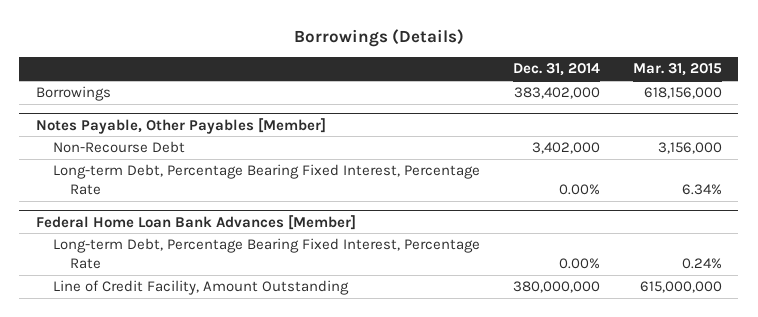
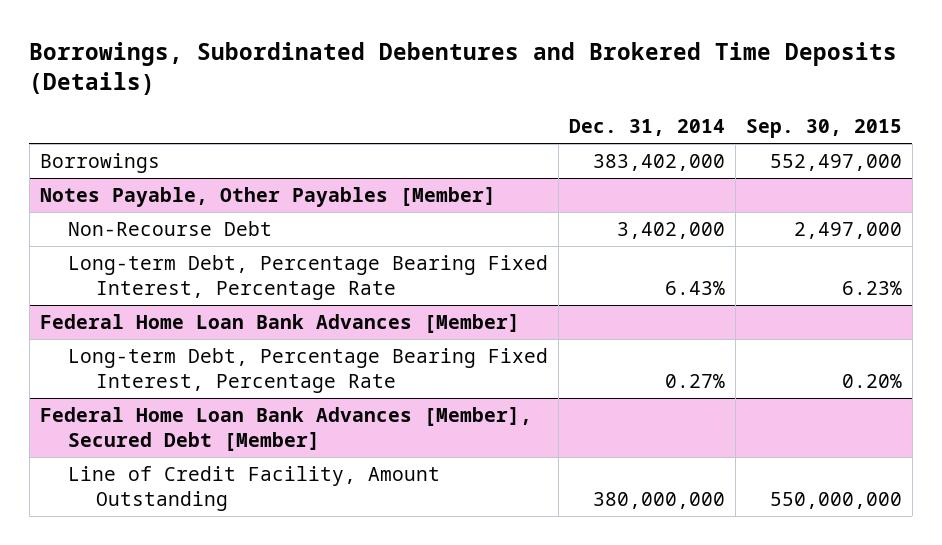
[293,29,464,48] Borrowings (Details) -> [29,41,898,95] Borrowings, Subordinated Debentures and Brokered Time Deposits (Details)
[632,63,722,77] Mar. 31, 2015 -> none
none -> [745,119,902,139] Sep. 30, 2015
[558,183,600,195] 0.00% -> [664,280,725,295] 6.43%
[558,257,600,269] 0.00% -> [664,373,725,388] 0.27%
none -> [39,407,532,451] Federal Home Loan Bank Advances [Member], Secured Debt [Member]

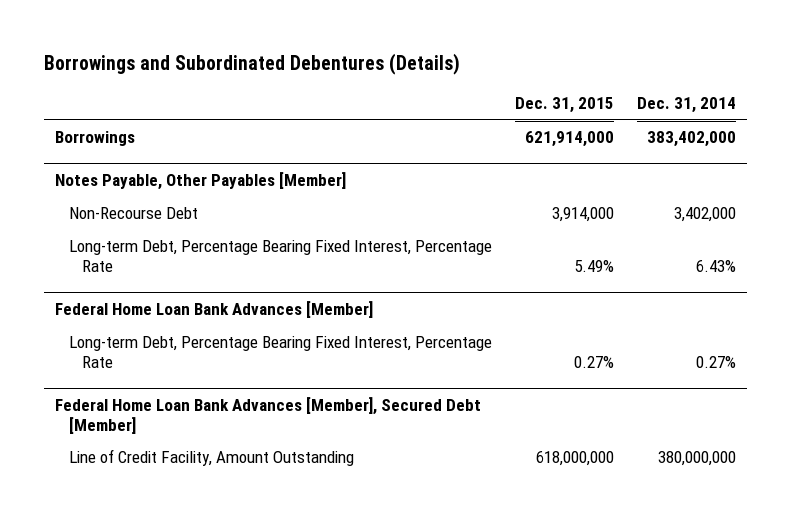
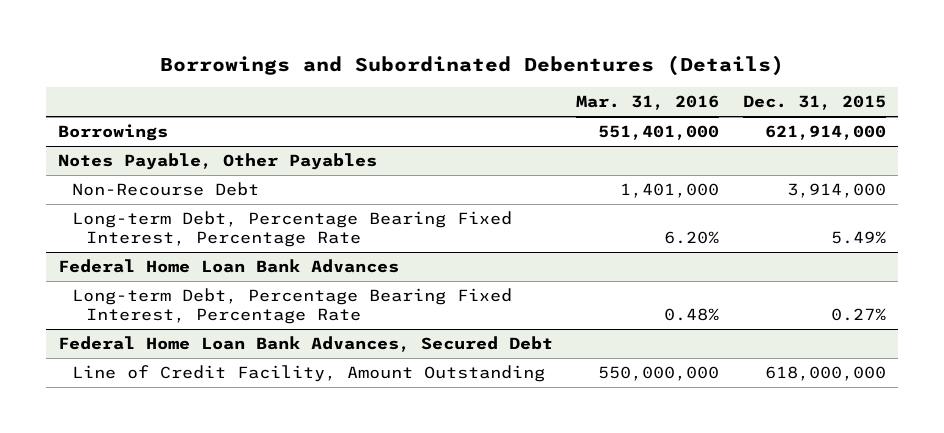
[636,97,736,114] Dec. 31, 2014 -> none
none -> [576,95,720,111] Mar. 31, 2016
[55,172,347,191] Notes Payable, Other Payables [Member] -> [57,153,377,171] Notes Payable, Other Payables
[55,301,374,319] Federal Home Loan Bank Advances [Member] -> [57,259,399,274] Federal Home Loan Bank Advances
[55,397,482,435] Federal Home Loan Bank Advances [Member], Secured Debt [Member] -> [57,336,553,353] Federal Home Loan Bank Advances, Secured Debt

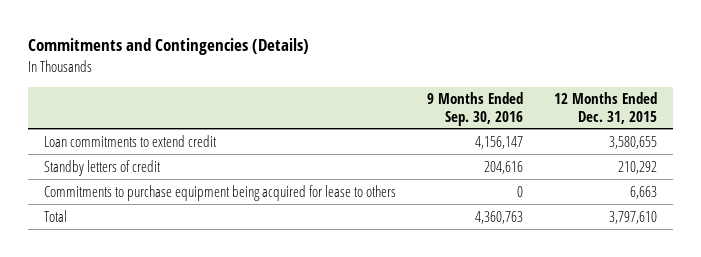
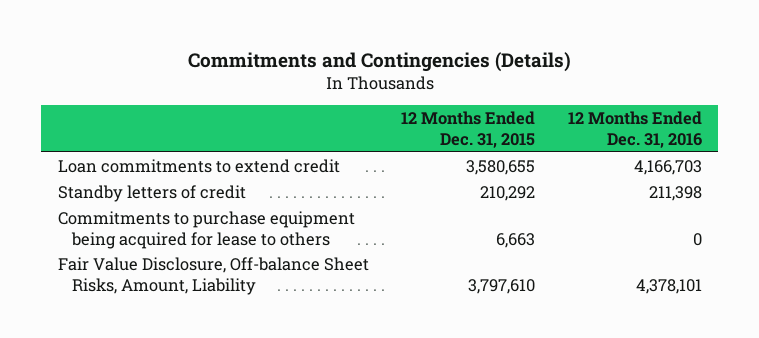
[426,92,523,126] 9 Months Ended Sep. 30, 2016 -> none
none -> [567,110,702,148] 12 Months Ended Dec. 31, 2016
[43,209,67,222] Total -> [57,256,369,295] Fair Value Disclosure, Off-balance Sheet Risks, Amount, Liability

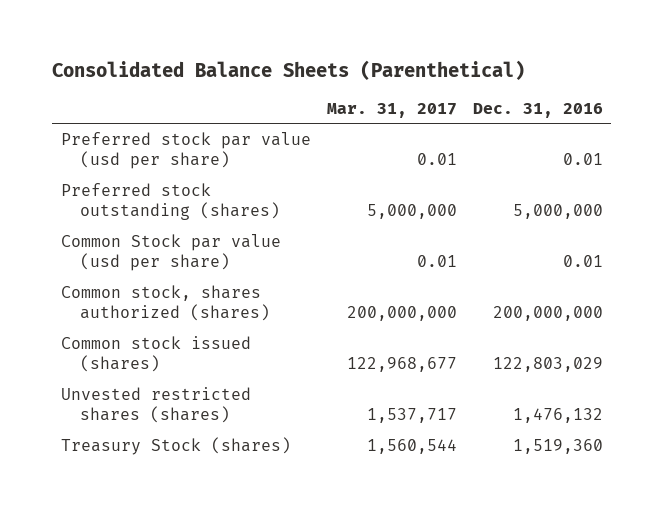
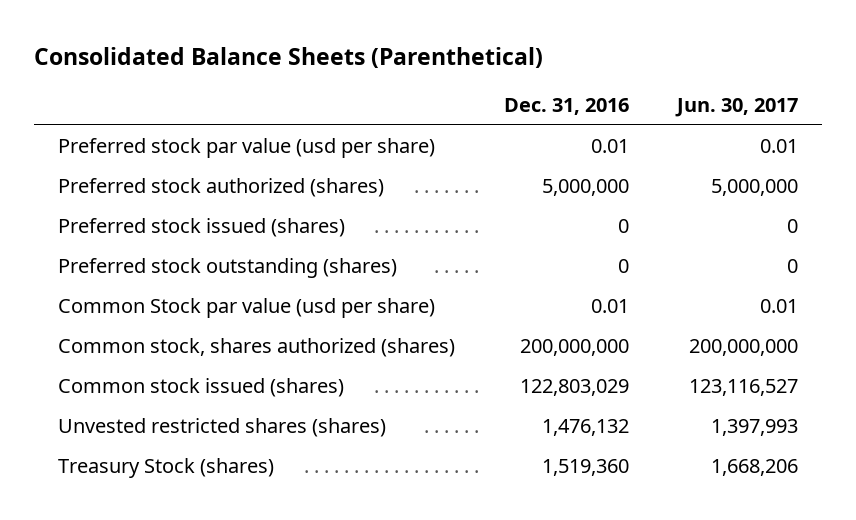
[326,102,457,118] Mar. 31, 2017 -> none
none -> [675,98,799,118] Jun. 30, 2017
none -> [58,178,385,198] Preferred stock authorized (shares)
none -> [58,218,346,238] Preferred stock issued (shares)
[513,204,604,220] 5,000,000 -> [617,259,629,274] 0

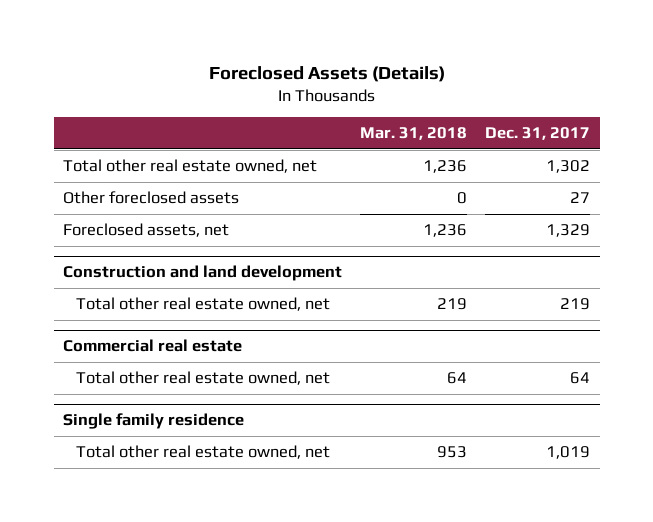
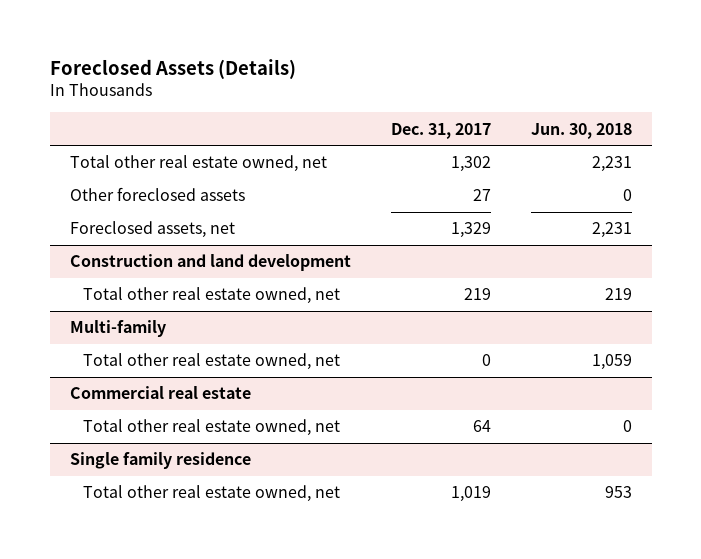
[360,127,468,141] Mar. 31, 2018 -> none
none -> [530,122,632,139] Jun. 30, 2018
none -> [69,320,166,338] Multi-family
none -> [83,353,341,371] Total other real estate owned, net

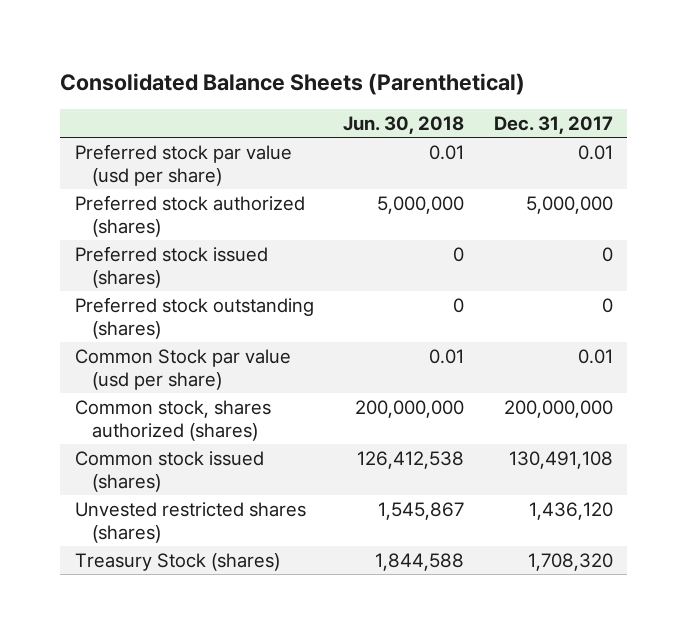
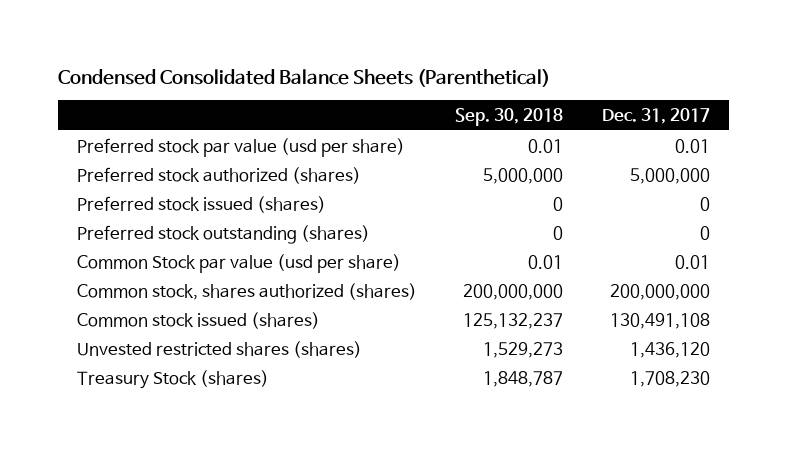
[60,72,526,95] Consolidated Balance Sheets (Parenthetical) -> [57,68,550,87] Condensed Consolidated Balance Sheets (Parenthetical)
[343,115,465,134] Jun. 30, 2018 -> none
none -> [455,107,564,126] Sep. 30, 2018
[527,553,613,572] 1,708,320 -> [629,370,710,387] 1,708,230

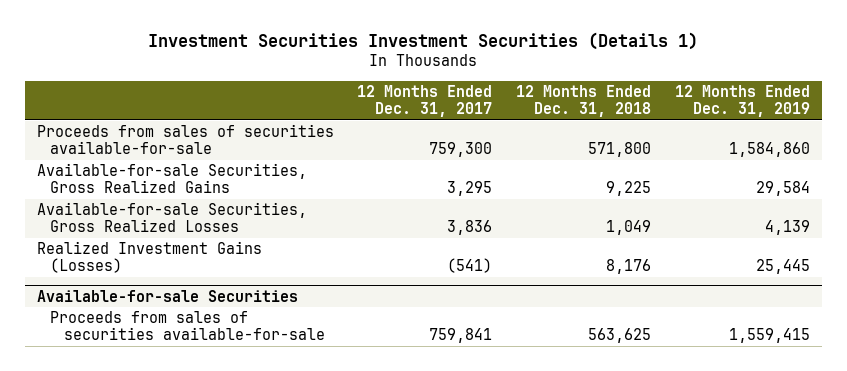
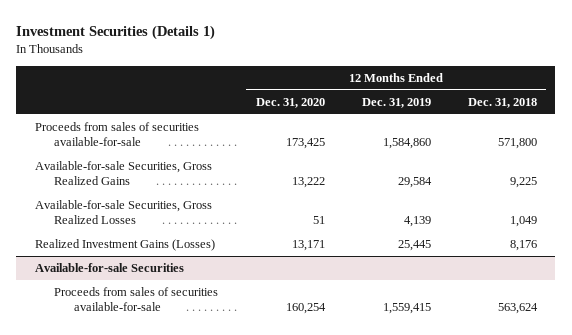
[148,32,699,51] Investment Securities Investment Securities (Details 1) -> [16,24,216,40] Investment Securities (Details 1)
[357,84,493,118] 12 Months Ended Dec. 31, 2017 -> none
none -> [255,97,325,108] Dec. 31, 2020
[588,328,652,344] 563,625 -> [497,302,538,314] 563,624

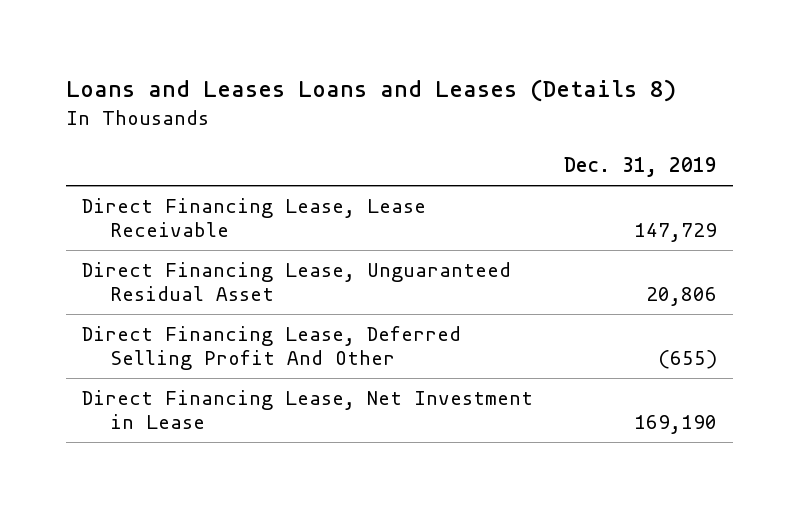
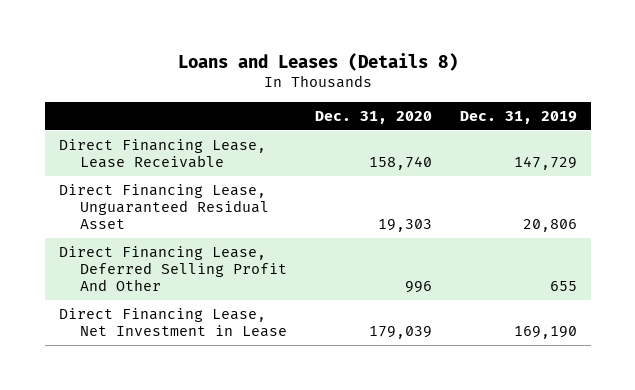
[65,79,676,103] Loans and Leases Loans and Leases (Details 8) -> [177,52,458,71] Loans and Leases (Details 8)
none -> [314,111,432,125] Dec. 31, 2020
[658,349,718,369] (655) -> [549,281,577,292] 655

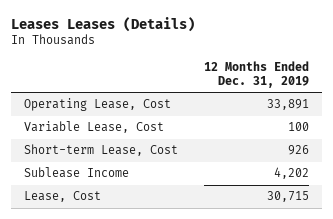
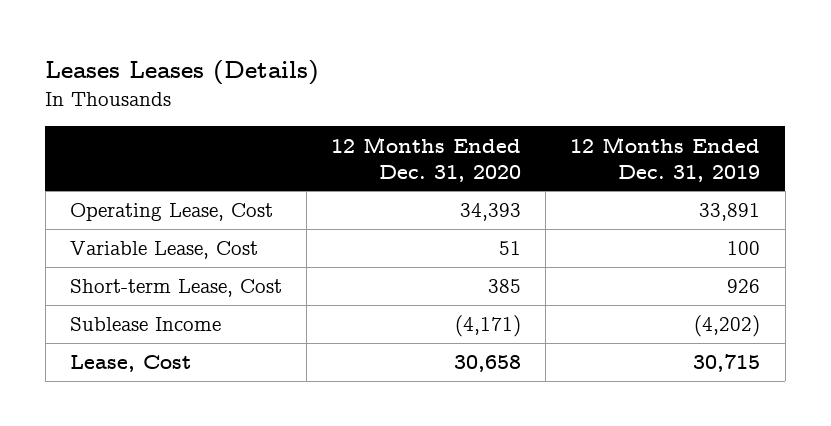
none -> [331,136,522,182] 12 Months Ended Dec. 31, 2020
[273,167,309,180] 4,202 -> [694,315,761,338] (4,202)

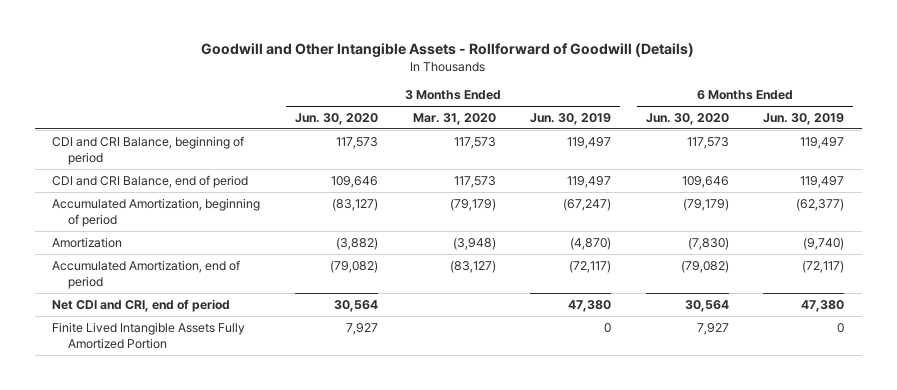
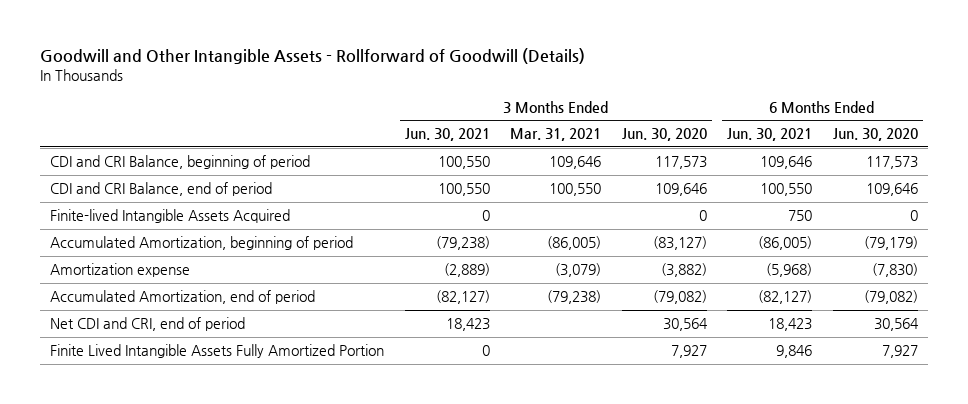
[412,113,496,126] Mar. 31, 2020 -> none
[530,113,612,126] Jun. 30, 2019 -> none
[763,113,845,126] Jun. 30, 2019 -> none
none -> [404,128,490,142] Jun. 30, 2021
none -> [510,128,602,142] Mar. 31, 2021
none -> [727,128,813,142] Jun. 30, 2021
none -> [50,209,291,224] Finite-lived Intangible Assets Acquired
[52,236,123,248] Amortization -> [50,263,191,278] Amortization expense

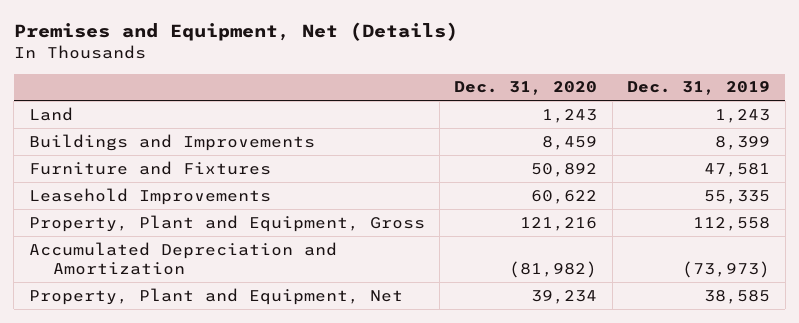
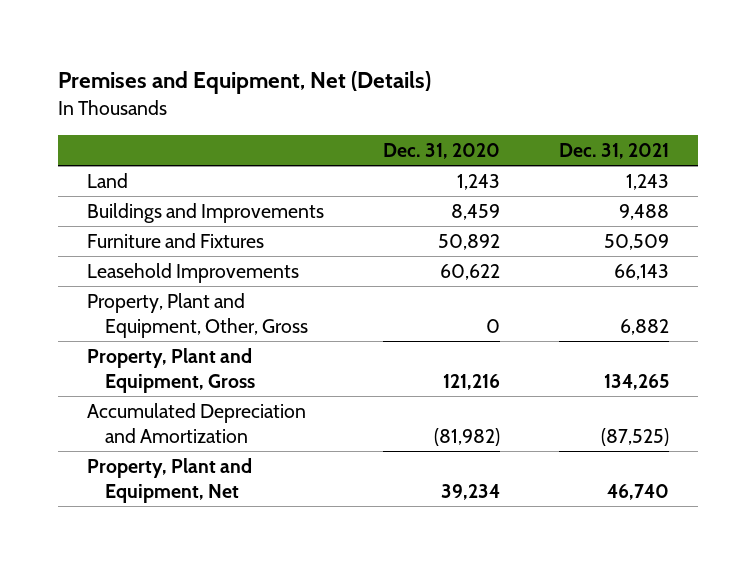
[627,81,771,96] Dec. 31, 2019 -> none
none -> [559,142,670,159] Dec. 31, 2021
none -> [87,293,309,338] Property, Plant and Equipment, Other, Gross

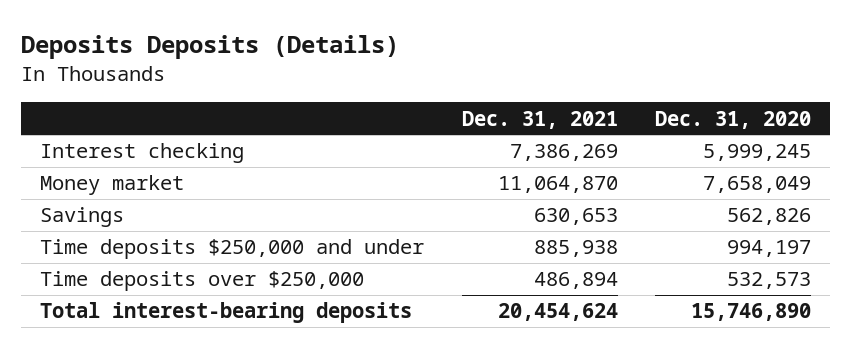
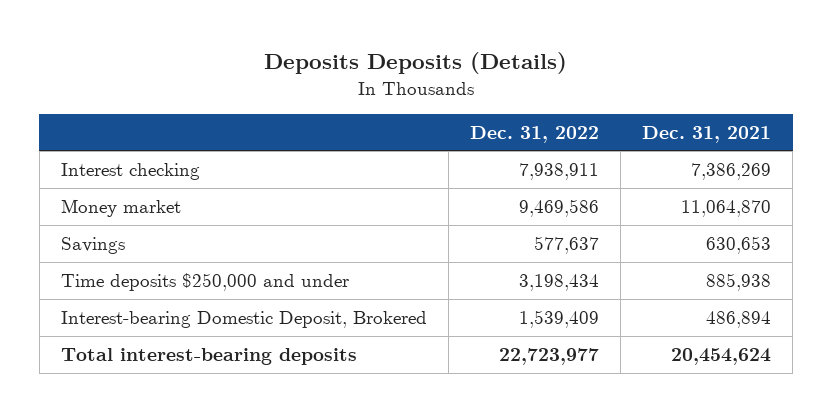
[655,110,812,129] Dec. 31, 2020 -> none
none -> [470,125,600,143] Dec. 31, 2022
[39,271,364,292] Time deposits over $250,000 -> [60,310,427,328] Interest-bearing Domestic Deposit, Brokered

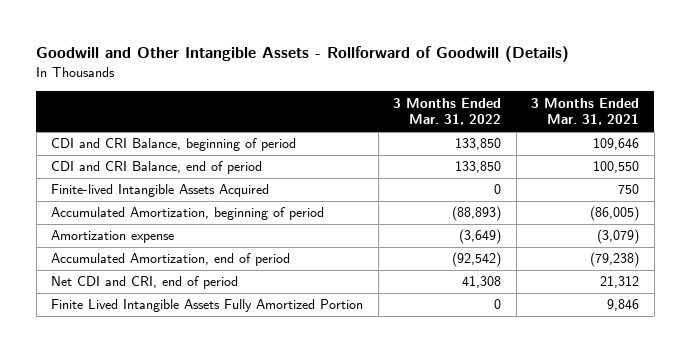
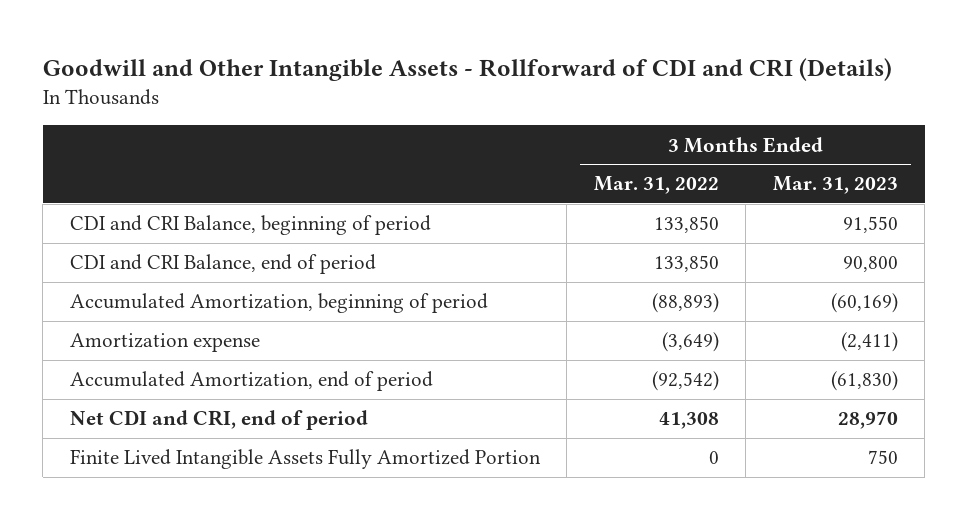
[36,46,570,63] Goodwill and Other Intangible Assets - Rollforward of Goodwill (Details) -> [42,57,892,81] Goodwill and Other Intangible Assets - Rollforward of CDI and CRI (Details)
[531,97,640,126] 3 Months Ended Mar. 31, 2021 -> none
none -> [772,176,898,195] Mar. 31, 2023
[51,184,270,198] Finite-lived Intangible Assets Acquired -> none

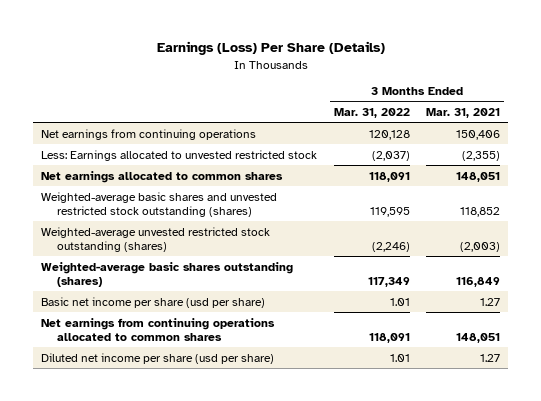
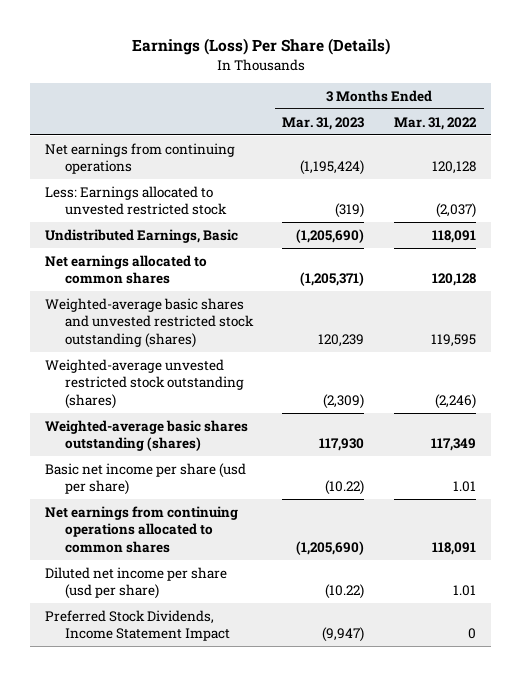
[425,107,500,118] Mar. 31, 2021 -> none
none -> [282,116,365,130] Mar. 31, 2023
none -> [44,228,238,243] Undistributed Earnings, Basic
[368,171,410,182] 118,091 -> [432,273,477,287] 120,128
none -> [44,609,230,642] Preferred Stock Dividends, Income Statement Impact

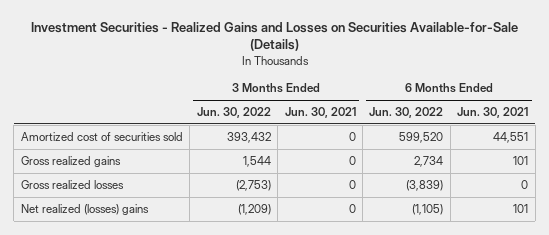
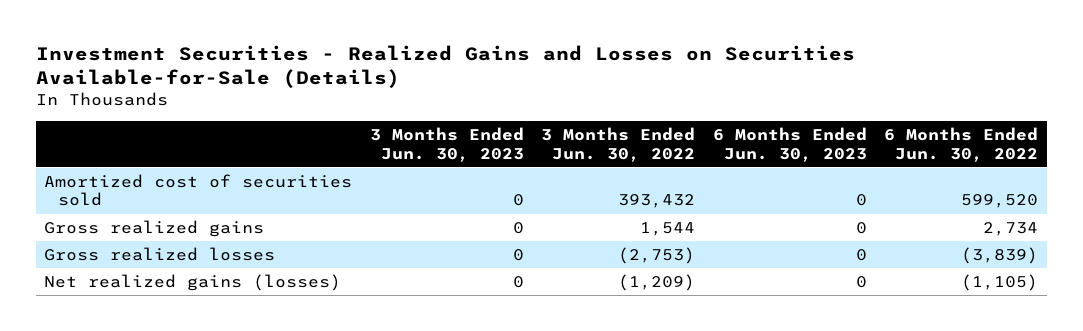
[284,107,356,119] Jun. 30, 2021 -> none
[457,107,529,119] Jun. 30, 2021 -> none
none -> [369,127,524,162] 3 Months Ended Jun. 30, 2023
none -> [712,127,867,162] 6 Months Ended Jun. 30, 2023
[20,203,149,215] Net realized (losses) gains -> [44,274,342,292] Net realized gains (losses)

